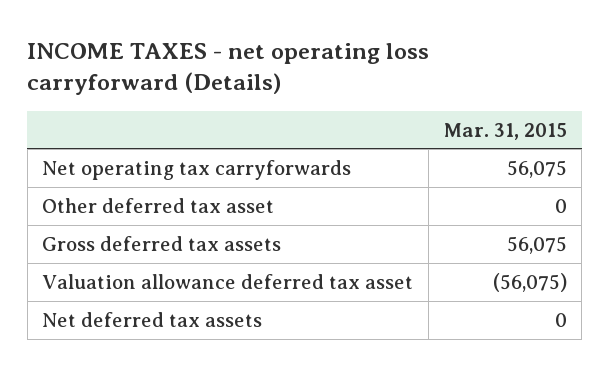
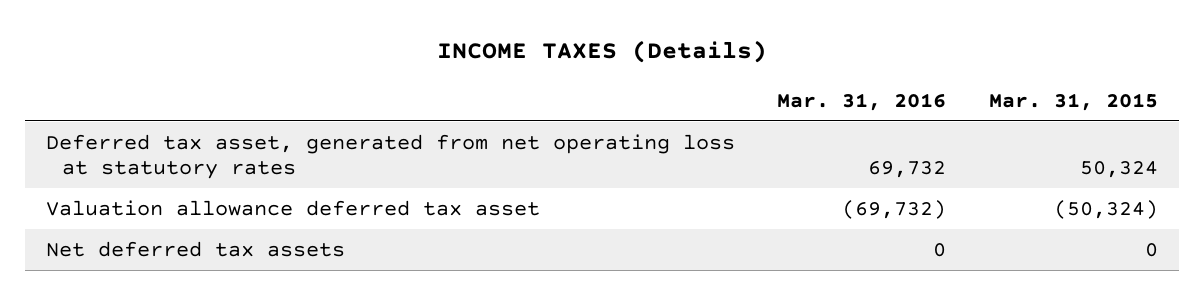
[27,42,430,96] INCOME TAXES - net operating loss carryforward (Details) -> [436,40,767,64] INCOME TAXES (Details)
none -> [777,93,947,112] Mar. 31, 2016
[42,197,275,213] Other deferred tax asset -> none
[42,235,282,251] Gross deferred tax assets -> none
[42,159,352,180] Net operating tax carryforwards -> [45,133,735,179] Deferred tax asset, generated from net operating loss at statutory rates
[506,159,567,178] 56,075 -> [1079,160,1158,178] 50,324
[492,272,567,292] (56,075) -> [1053,199,1158,219] (50,324)

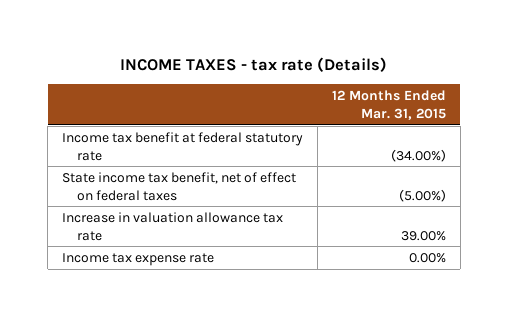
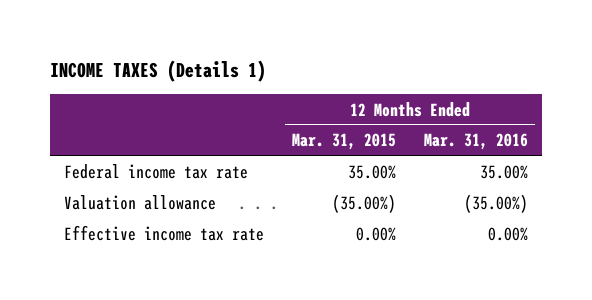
[120,56,388,72] INCOME TAXES - tax rate (Details) -> [49,59,266,82] INCOME TAXES (Details 1)
none -> [423,133,528,151] Mar. 31, 2016
[62,171,297,201] State income tax benefit, net of effect on federal taxes -> none
[62,131,304,161] Income tax benefit at federal statutory rate -> [63,164,248,180] Federal income tax rate
[390,148,446,162] (34.00%) -> [347,165,396,180] 35.00%
[62,211,284,241] Increase in valuation allowance tax rate -> [63,195,216,211] Valuation allowance
[400,230,446,241] 39.00% -> [331,194,396,214] (35.00%)
[62,252,215,266] Income tax expense rate -> [63,225,264,242] Effective income tax rate

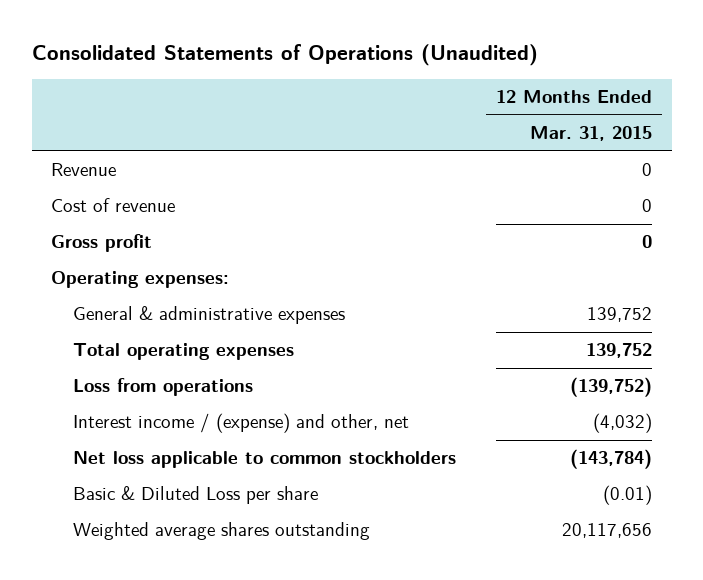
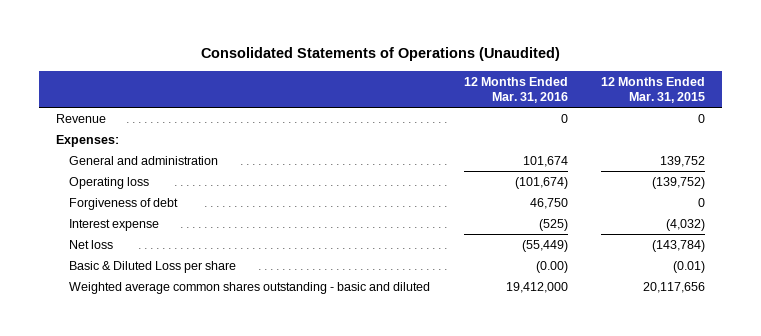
none -> [463,76,568,103] 12 Months Ended Mar. 31, 2016
[51,198,176,213] Cost of revenue -> none
[51,234,153,253] Gross profit -> none
[72,343,294,361] Total operating expenses -> none
[51,271,230,289] Operating expenses: -> [55,134,119,147] Expenses:
[72,306,345,325] General & administrative expenses -> [68,155,218,165] General and administration
[72,378,253,397] Loss from operations -> [68,176,149,189] Operating loss
none -> [68,197,178,210] Forgiveness of debt
[72,413,409,434] Interest income / (expense) and other, net -> [68,218,159,231] Interest expense
[72,451,456,469] Net loss applicable to common stockholders -> [68,239,113,249] Net loss
[72,522,370,541] Weighted average shares outstanding -> [68,281,430,294] Weighted average common shares outstanding - basic and diluted

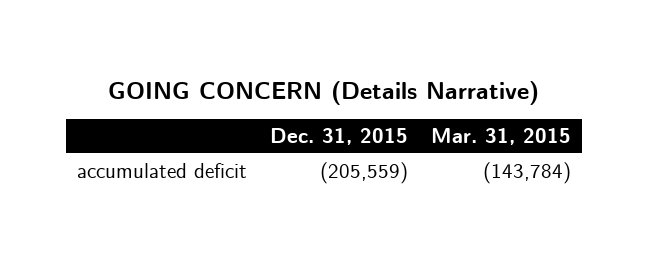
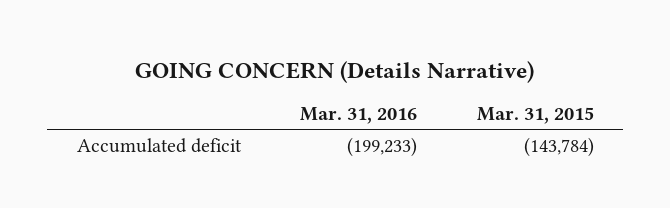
[270,128,409,146] Dec. 31, 2015 -> none
none -> [300,107,418,125] Mar. 31, 2016
[77,163,248,179] accumulated deficit -> [76,137,242,153] Accumulated deficit

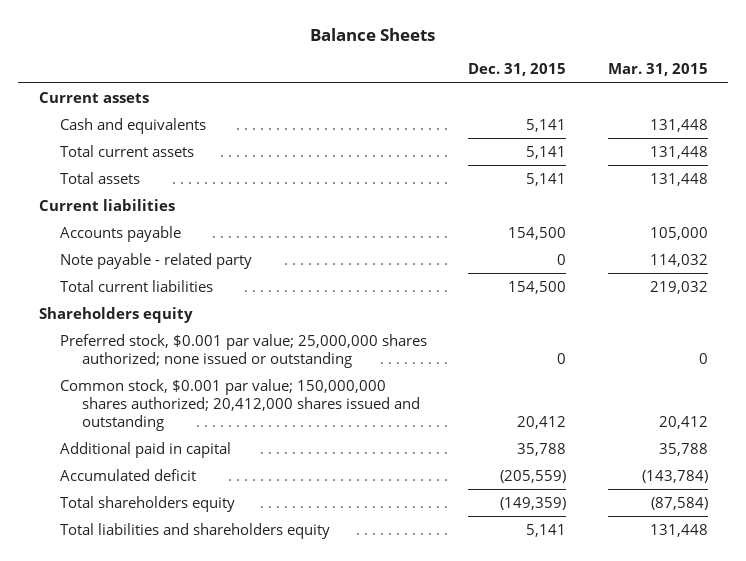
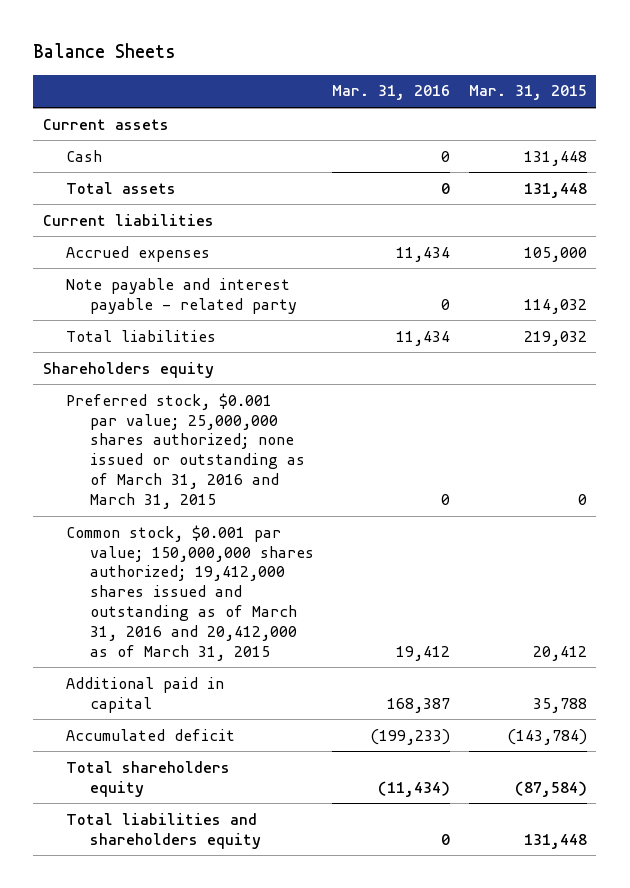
[468,63,567,77] Dec. 31, 2015 -> none
none -> [332,85,451,101] Mar. 31, 2016
[60,144,195,157] Total current assets -> none
[60,117,207,134] Cash and equivalents -> [66,149,103,162] Cash
[60,225,182,242] Accounts payable -> none
none -> [66,245,211,262] Accrued expenses
[60,252,253,269] Note payable - related party -> [66,277,297,314] Note payable and interest payable - related party
[60,279,214,292] Total current liabilities -> [66,329,217,342] Total liabilities
[60,333,428,368] Preferred stock, $0.001 par value; 25,000,000 shares authorized; none issued or outstanding -> [66,392,305,509] Preferred stock, $0.001 par value; 25,000,000 shares authorized; none issued or outstanding as of March 31, 2016 and March 31, 2015
[60,378,420,431] Common stock, $0.001 par value; 150,000,000 shares authorized; 20,412,000 shares issued and outstanding -> [66,524,314,661] Common stock, $0.001 par value; 150,000,000 shares authorized; 19,412,000 shares issued and outstanding as of March 31, 2016 and 20,412,000 as of March 31, 2015

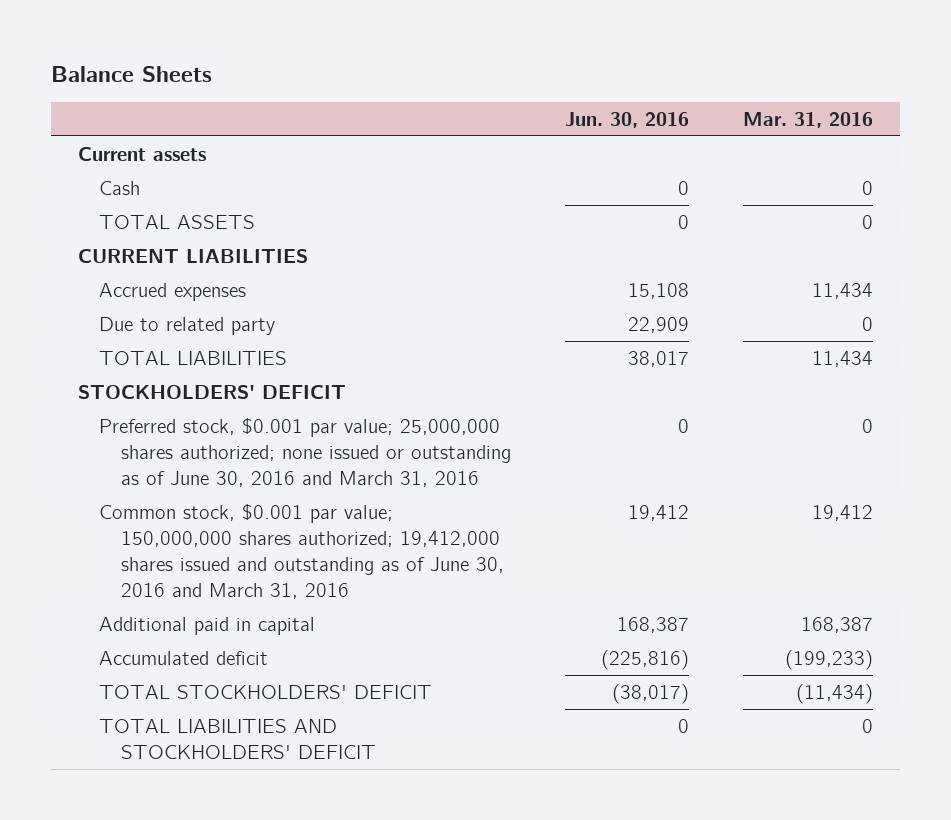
[469,85,588,101] Mar. 31, 2015 -> none
none -> [564,111,689,128] Jun. 30, 2016
[66,181,177,194] Total assets -> [99,214,256,229] TOTAL ASSETS
[42,213,214,226] Current liabilities -> [78,248,309,263] CURRENT LIABILITIES
[66,277,297,314] Note payable and interest payable - related party -> none
none -> [99,316,276,335] Due to related party
[66,329,217,342] Total liabilities -> [99,350,288,365] TOTAL LIABILITIES
[42,361,214,378] Shareholders equity -> [78,384,347,399] STOCKHOLDERS' DEFICIT
[66,392,305,509] Preferred stock, $0.001 par value; 25,000,000 shares authorized; none issued or outstanding as of March 31, 2016 and March 31, 2015 -> [99,417,511,487] Preferred stock, $0.001 par value; 25,000,000 shares authorized; none issued or outstanding as of June 30, 2016 and March 31, 2016
[66,524,314,661] Common stock, $0.001 par value; 150,000,000 shares authorized; 19,412,000 shares issued and outstanding as of March 31, 2016 and 20,412,000 as of March 31, 2015 -> [99,503,504,599] Common stock, $0.001 par value; 150,000,000 shares authorized; 19,412,000 shares issued and outstanding as of June 30, 2016 and March 31, 2016
[66,760,231,797] Total shareholders equity -> [99,684,433,699] TOTAL STOCKHOLDERS' DEFICIT
[66,812,261,849] Total liabilities and shareholders equity -> [99,718,376,759] TOTAL LIABILITIES AND STOCKHOLDERS' DEFICIT

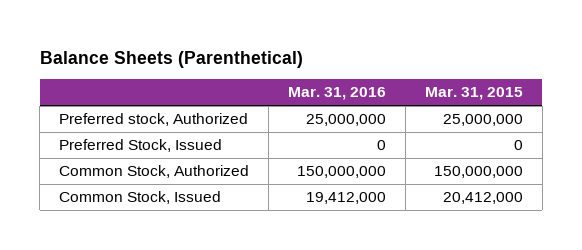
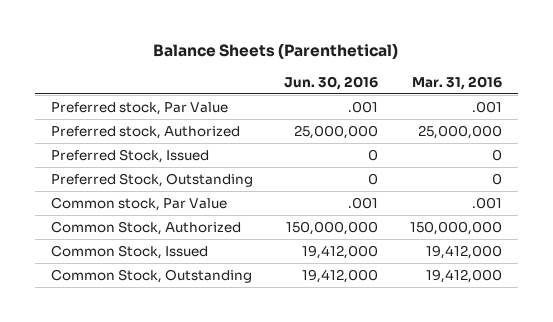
[424,87,523,101] Mar. 31, 2015 -> none
none -> [284,75,379,90] Jun. 30, 2016
none -> [50,102,228,116] Preferred stock, Par Value
none -> [50,173,253,188] Preferred Stock, Outstanding
none -> [50,197,227,212] Common stock, Par Value
none -> [50,269,252,284] Common Stock, Outstanding

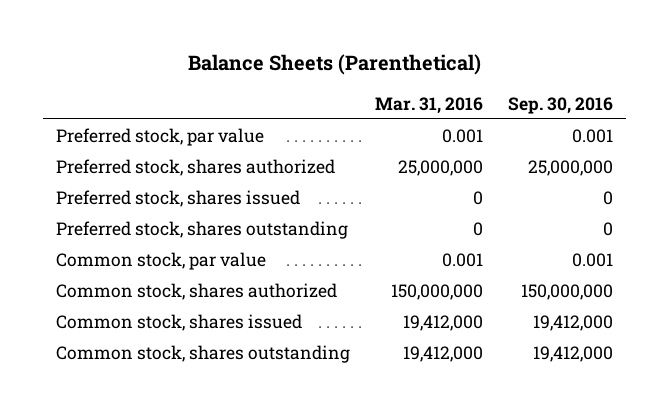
[284,75,379,90] Jun. 30, 2016 -> none
none -> [508,96,614,114] Sep. 30, 2016
[50,102,228,116] Preferred stock, Par Value -> [55,127,264,146] Preferred stock, par value
[471,101,502,114] .001 -> [442,128,484,143] 0.001
[50,126,240,140] Preferred stock, Authorized -> [55,158,335,176] Preferred stock, shares authorized
[50,149,209,164] Preferred Stock, Issued -> [55,189,300,207] Preferred stock, shares issued
[50,173,253,188] Preferred Stock, Outstanding -> [55,220,348,239] Preferred stock, shares outstanding
[50,197,227,212] Common stock, Par Value -> [55,251,266,270] Common stock, par value
[471,197,502,210] .001 -> [442,252,484,267] 0.001
[50,221,241,236] Common Stock, Authorized -> [55,282,337,300] Common stock, shares authorized
[50,245,208,260] Common Stock, Issued -> [55,313,302,331] Common stock, shares issued
[50,269,252,284] Common Stock, Outstanding -> [55,344,350,363] Common stock, shares outstanding

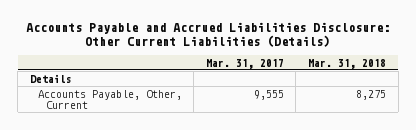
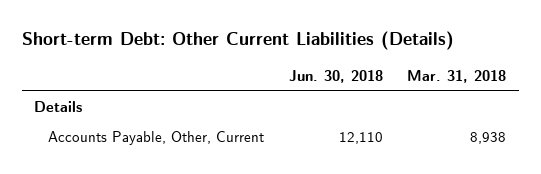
[25,21,390,47] Accounts Payable and Accrued Liabilities Disclosure: Other Current Liabilities (Details) -> [21,31,454,51] Short-term Debt: Other Current Liabilities (Details)
[205,58,284,69] Mar. 31, 2017 -> none
none -> [288,70,383,84] Jun. 30, 2018
[356,89,387,100] 8,275 -> [470,132,507,145] 8,938

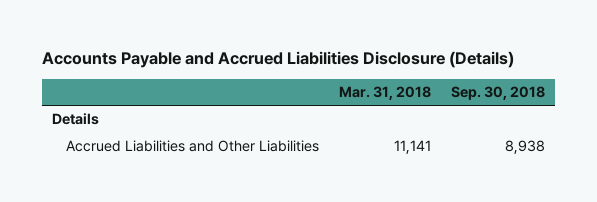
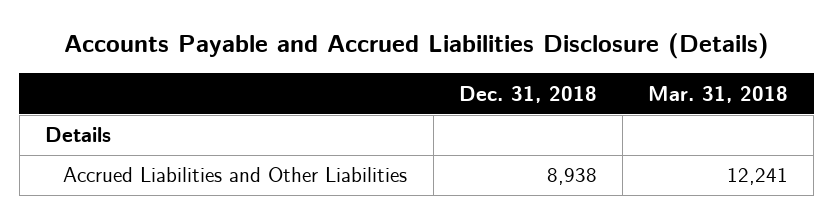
[450,85,545,100] Sep. 30, 2018 -> none
none -> [458,85,597,103] Dec. 31, 2018
[393,140,431,155] 11,141 -> [727,168,789,186] 12,241

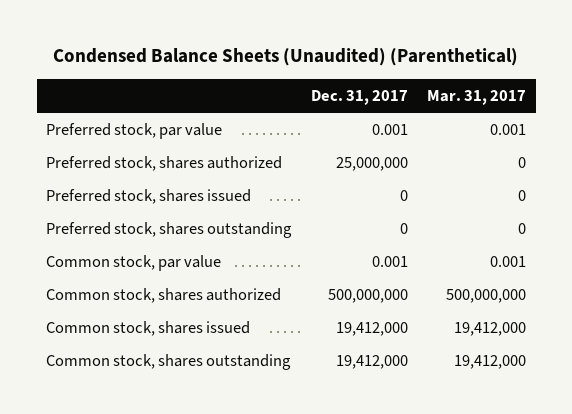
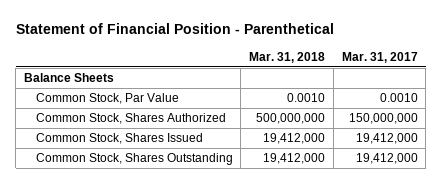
[53,48,519,67] Condensed Balance Sheets (Unaudited) (Parenthetical) -> [15,23,334,35] Statement of Financial Position - Parenthetical
[310,90,408,106] Dec. 31, 2017 -> none
none -> [249,51,326,63] Mar. 31, 2018
[46,123,223,140] Preferred stock, par value -> none
[46,156,283,172] Preferred stock, shares authorized -> none
[46,189,252,205] Preferred stock, shares issued -> none
[46,222,293,239] Preferred stock, shares outstanding -> none
none -> [23,73,114,83] Balance Sheets
[46,255,222,272] Common stock, par value -> [35,93,179,105] Common Stock, Par Value
[490,256,527,268] 0.001 -> [379,93,418,103] 0.0010
[46,288,282,304] Common stock, shares authorized -> [35,113,226,125] Common Stock, Shares Authorized
[446,289,527,304] 500,000,000 -> [348,113,418,125] 150,000,000
[46,321,251,337] Common stock, shares issued -> [35,133,203,145] Common Stock, Shares Issued
[46,354,292,371] Common stock, shares outstanding -> [35,153,233,166] Common Stock, Shares Outstanding

